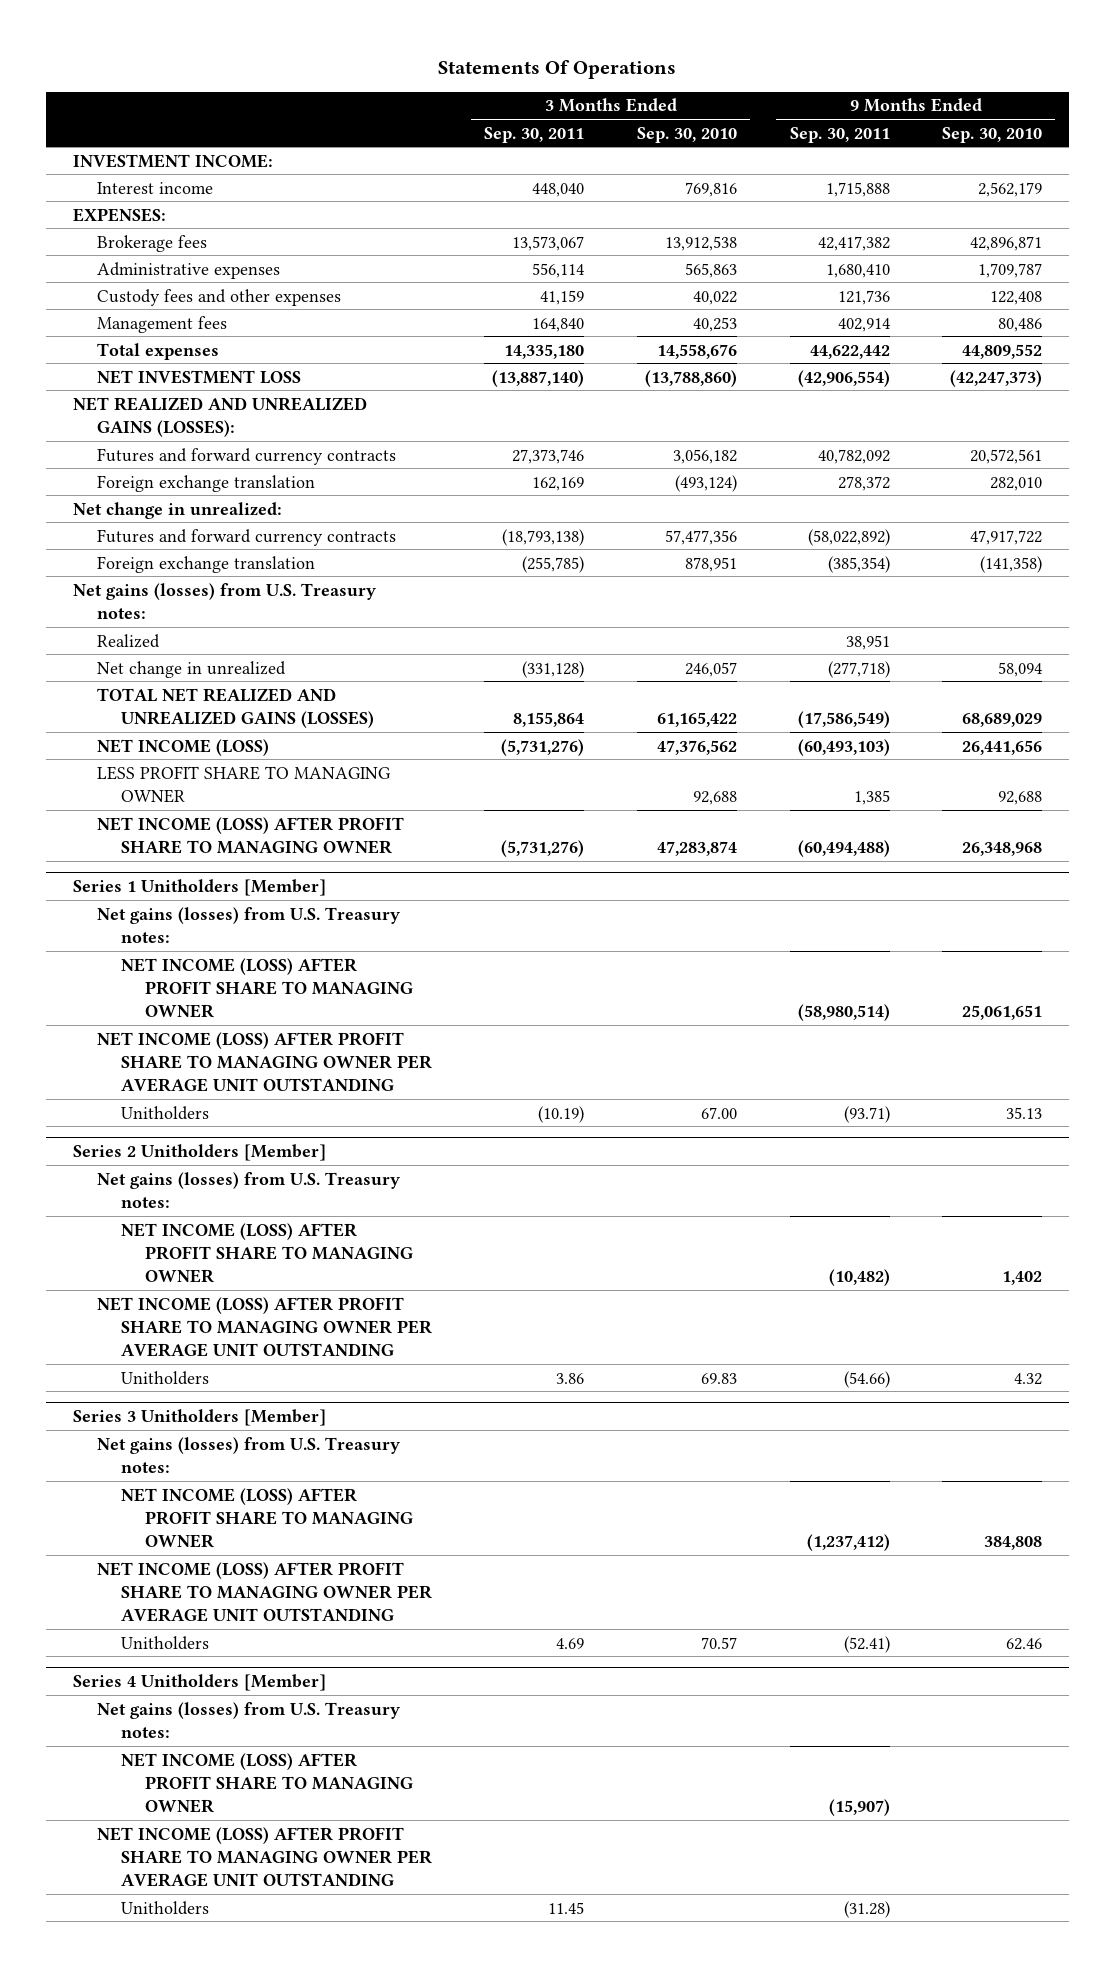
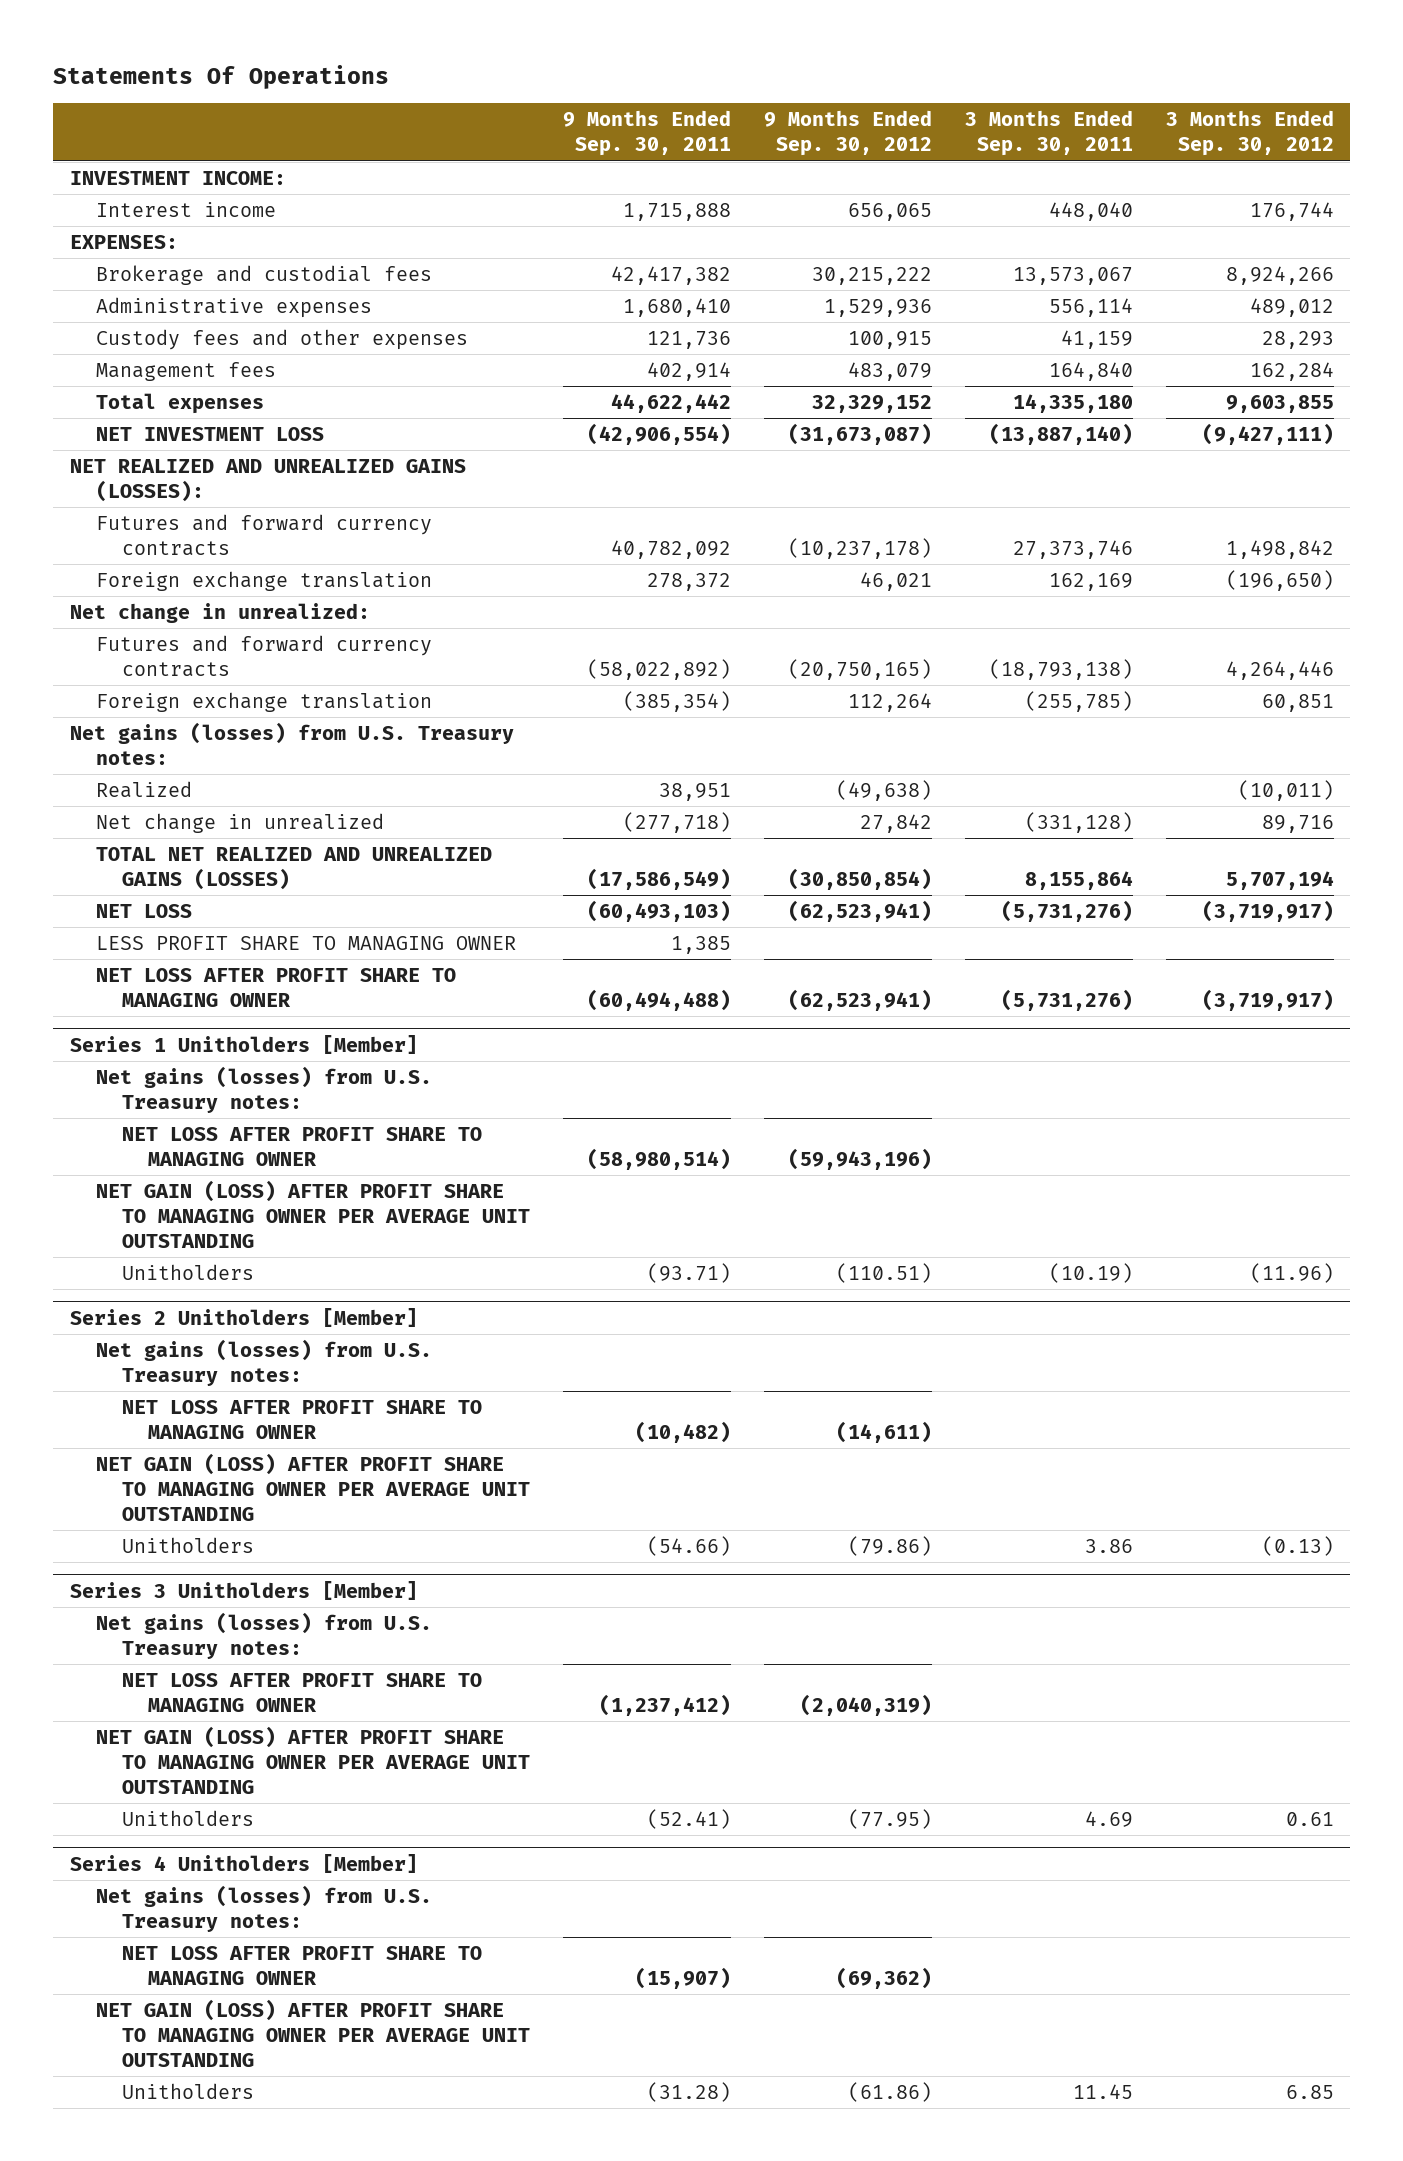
[636,126,737,143] Sep. 30, 2010 -> none
[942,126,1043,143] Sep. 30, 2010 -> none
none -> [763,110,932,157] 9 Months Ended Sep. 30, 2012
none -> [1165,110,1334,157] 3 Months Ended Sep. 30, 2012
[96,234,207,252] Brokerage fees -> [95,265,432,286] Brokerage and custodial fees
[96,738,269,756] NET INCOME (LOSS) -> [95,904,192,919] NET LOSS
[96,816,404,854] NET INCOME (LOSS) AFTER PROFIT SHARE TO MANAGING OWNER -> [95,968,456,1008] NET LOSS AFTER PROFIT SHARE TO MANAGING OWNER
[120,957,413,1018] NET INCOME (LOSS) AFTER PROFIT SHARE TO MANAGING OWNER -> [122,1127,483,1167] NET LOSS AFTER PROFIT SHARE TO MANAGING OWNER
[96,1031,432,1092] NET INCOME (LOSS) AFTER PROFIT SHARE TO MANAGING OWNER PER AVERAGE UNIT OUTSTANDING -> [95,1180,531,1249] NET GAIN (LOSS) AFTER PROFIT SHARE TO MANAGING OWNER PER AVERAGE UNIT OUTSTANDING
[120,1222,413,1283] NET INCOME (LOSS) AFTER PROFIT SHARE TO MANAGING OWNER -> [122,1400,483,1440] NET LOSS AFTER PROFIT SHARE TO MANAGING OWNER
[96,1296,432,1357] NET INCOME (LOSS) AFTER PROFIT SHARE TO MANAGING OWNER PER AVERAGE UNIT OUTSTANDING -> [95,1453,531,1522] NET GAIN (LOSS) AFTER PROFIT SHARE TO MANAGING OWNER PER AVERAGE UNIT OUTSTANDING
[120,1487,413,1548] NET INCOME (LOSS) AFTER PROFIT SHARE TO MANAGING OWNER -> [122,1673,483,1713] NET LOSS AFTER PROFIT SHARE TO MANAGING OWNER
[96,1561,432,1622] NET INCOME (LOSS) AFTER PROFIT SHARE TO MANAGING OWNER PER AVERAGE UNIT OUTSTANDING -> [95,1726,531,1795] NET GAIN (LOSS) AFTER PROFIT SHARE TO MANAGING OWNER PER AVERAGE UNIT OUTSTANDING
[120,1752,413,1813] NET INCOME (LOSS) AFTER PROFIT SHARE TO MANAGING OWNER -> [122,1946,483,1986] NET LOSS AFTER PROFIT SHARE TO MANAGING OWNER
[96,1826,432,1887] NET INCOME (LOSS) AFTER PROFIT SHARE TO MANAGING OWNER PER AVERAGE UNIT OUTSTANDING -> [95,1999,531,2068] NET GAIN (LOSS) AFTER PROFIT SHARE TO MANAGING OWNER PER AVERAGE UNIT OUTSTANDING

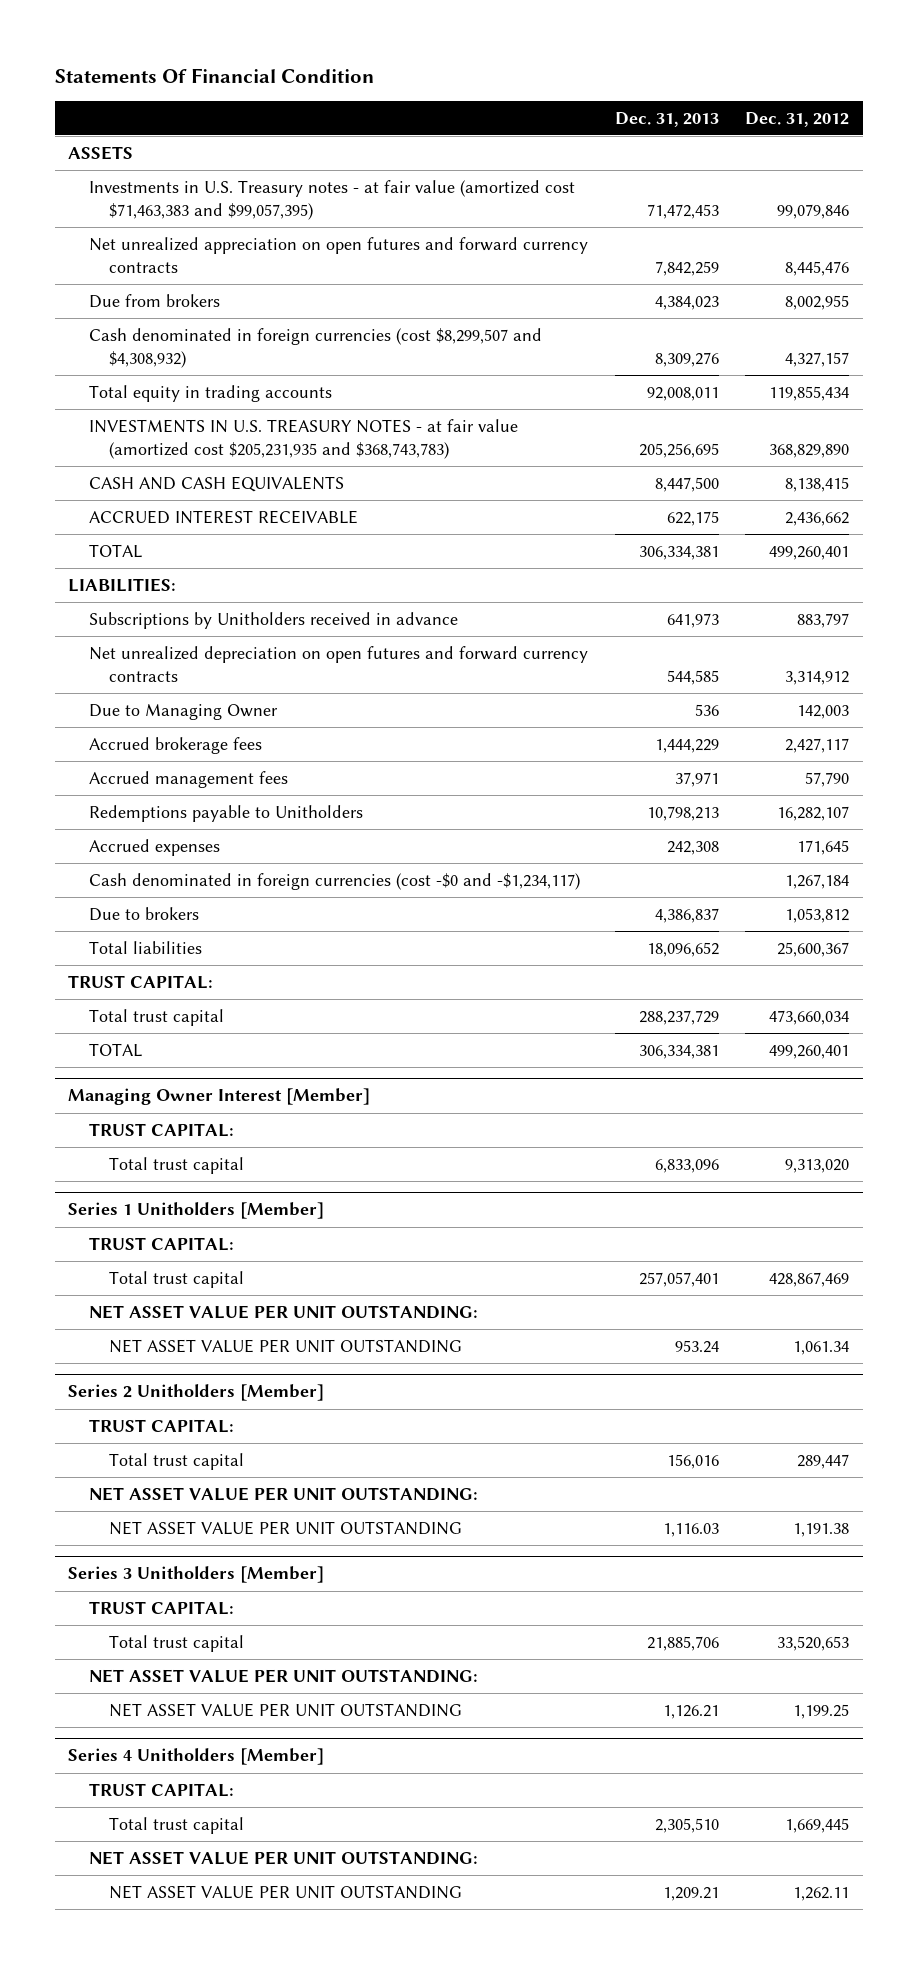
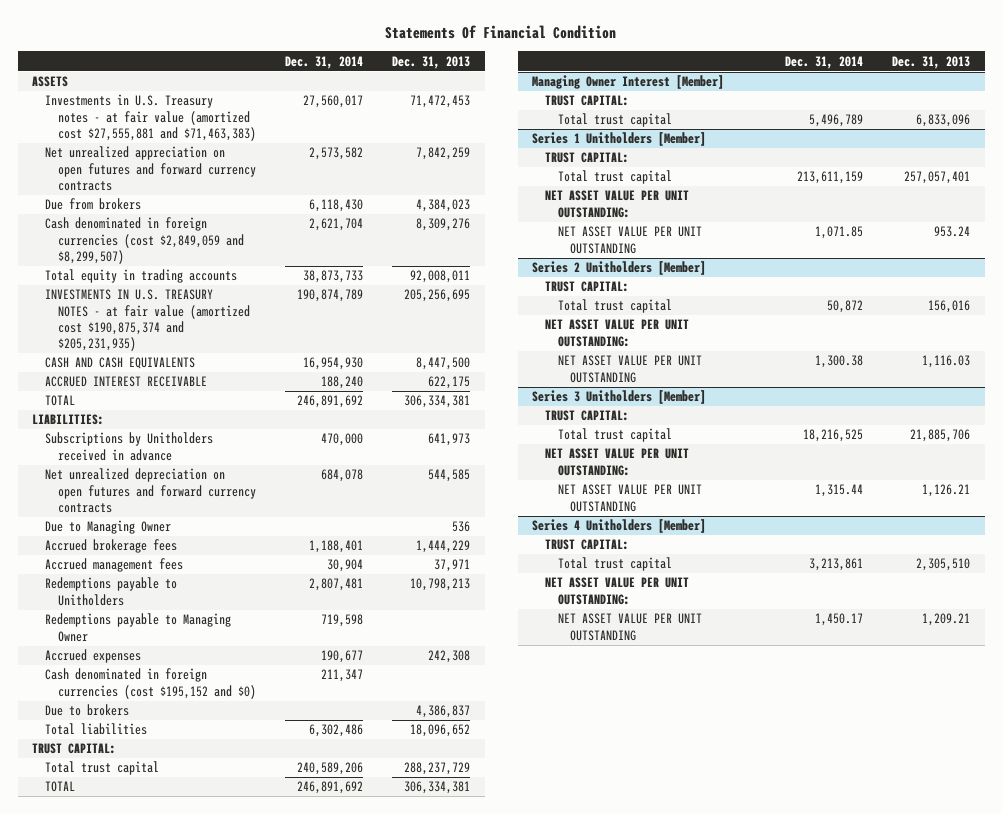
[745,111,850,127] Dec. 31, 2012 -> none
none -> [284,55,363,69] Dec. 31, 2014
[88,179,575,221] Investments in U.S. Treasury notes - at fair value (amortized cost $71,463,383 and $99,057,395) -> [44,94,256,141] Investments in U.S. Treasury notes - at fair value (amortized cost $27,555,881 and $71,463,383)
[88,327,542,369] Cash denominated in foreign currencies (cost $8,299,507 and $4,308,932) -> [44,217,244,264] Cash denominated in foreign currencies (cost $2,849,059 and $8,299,507)
[88,418,518,460] INVESTMENTS IN U.S. TREASURY NOTES - at fair value (amortized cost $205,231,935 and $368,743,783) -> [44,289,250,351] INVESTMENTS IN U.S. TREASURY NOTES - at fair value (amortized cost $190,875,374 and $205,231,935)
none -> [44,613,231,642] Redemptions payable to Managing Owner
[88,872,580,890] Cash denominated in foreign currencies (cost -$0 and -$1,234,117) -> [44,668,256,699] Cash denominated in foreign currencies (cost $195,152 and $0)

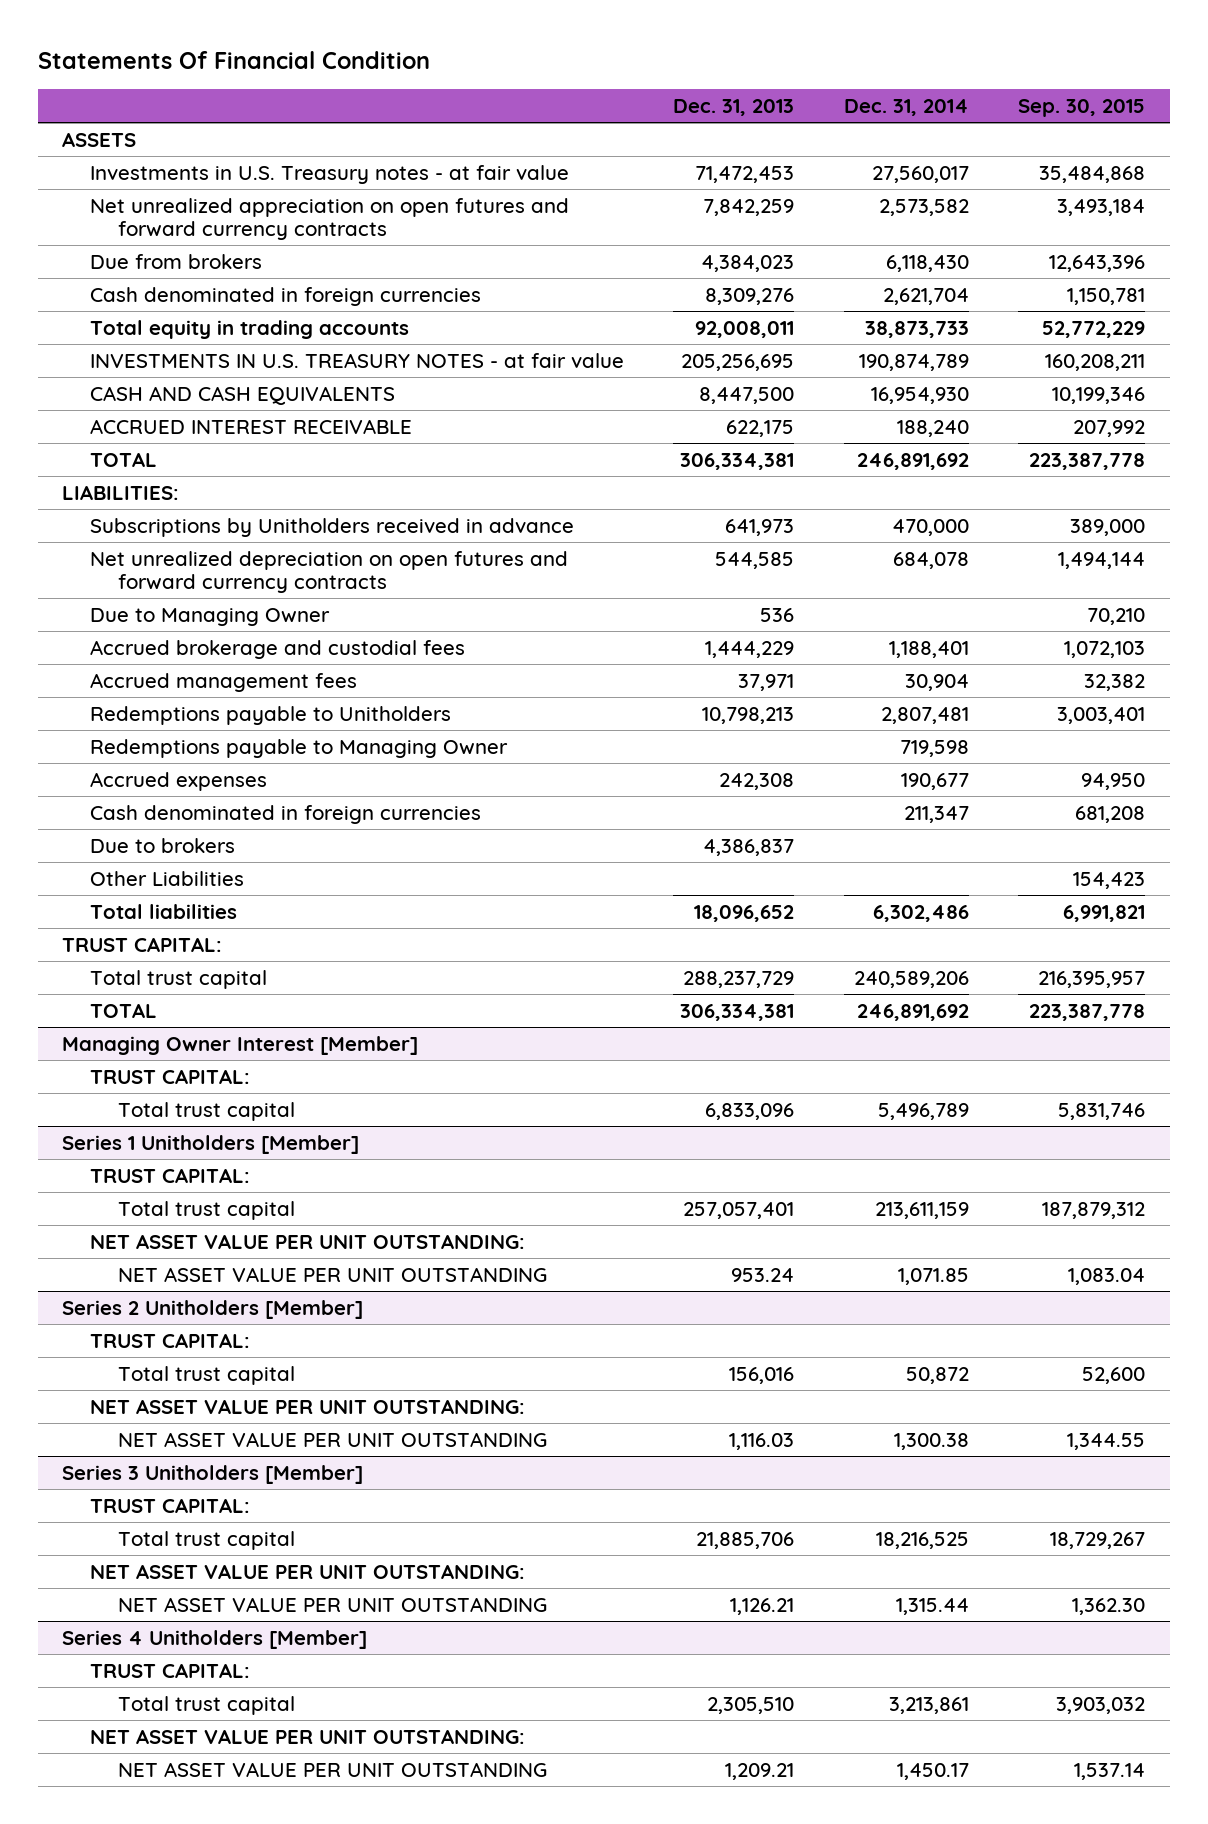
none -> [1018,98,1146,117] Sep. 30, 2015
[44,94,256,141] Investments in U.S. Treasury notes - at fair value (amortized cost $27,555,881 and $71,463,383) -> [90,164,570,184] Investments in U.S. Treasury notes - at fair value
[44,217,244,264] Cash denominated in foreign currencies (cost $2,849,059 and $8,299,507) -> [90,286,482,306] Cash denominated in foreign currencies
[44,289,250,351] INVESTMENTS IN U.S. TREASURY NOTES - at fair value (amortized cost $190,875,374 and $205,231,935) -> [90,352,625,368] INVESTMENTS IN U.S. TREASURY NOTES - at fair value
[44,539,177,554] Accrued brokerage fees -> [90,639,466,659] Accrued brokerage and custodial fees
[44,668,256,699] Cash denominated in foreign currencies (cost $195,152 and $0) -> [90,804,482,824] Cash denominated in foreign currencies
none -> [90,870,245,886] Other Liabilities

